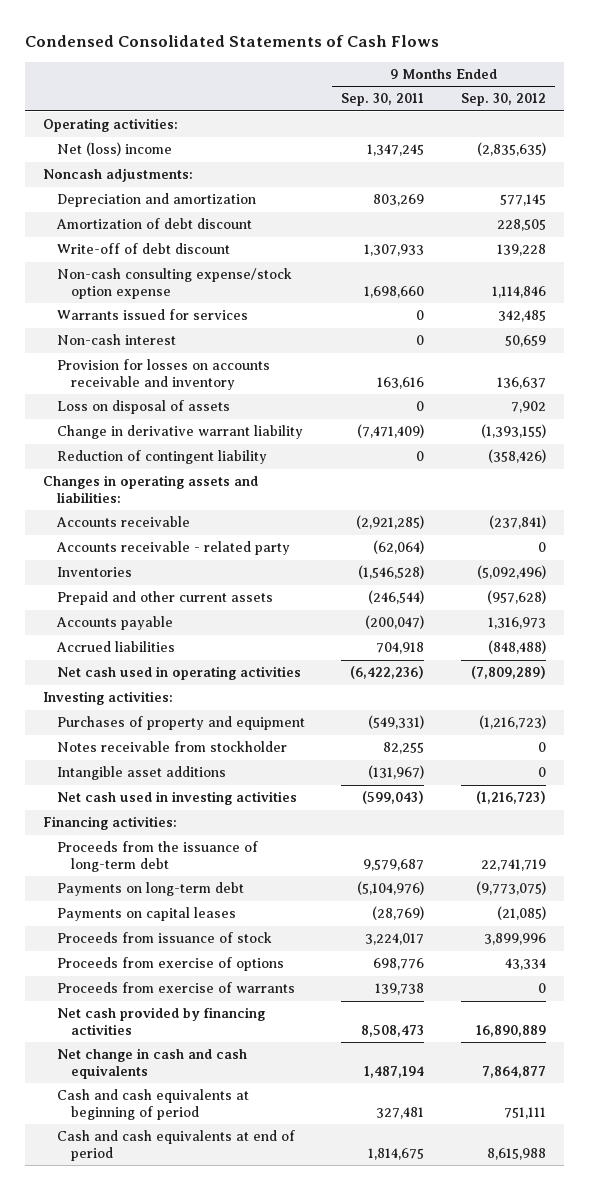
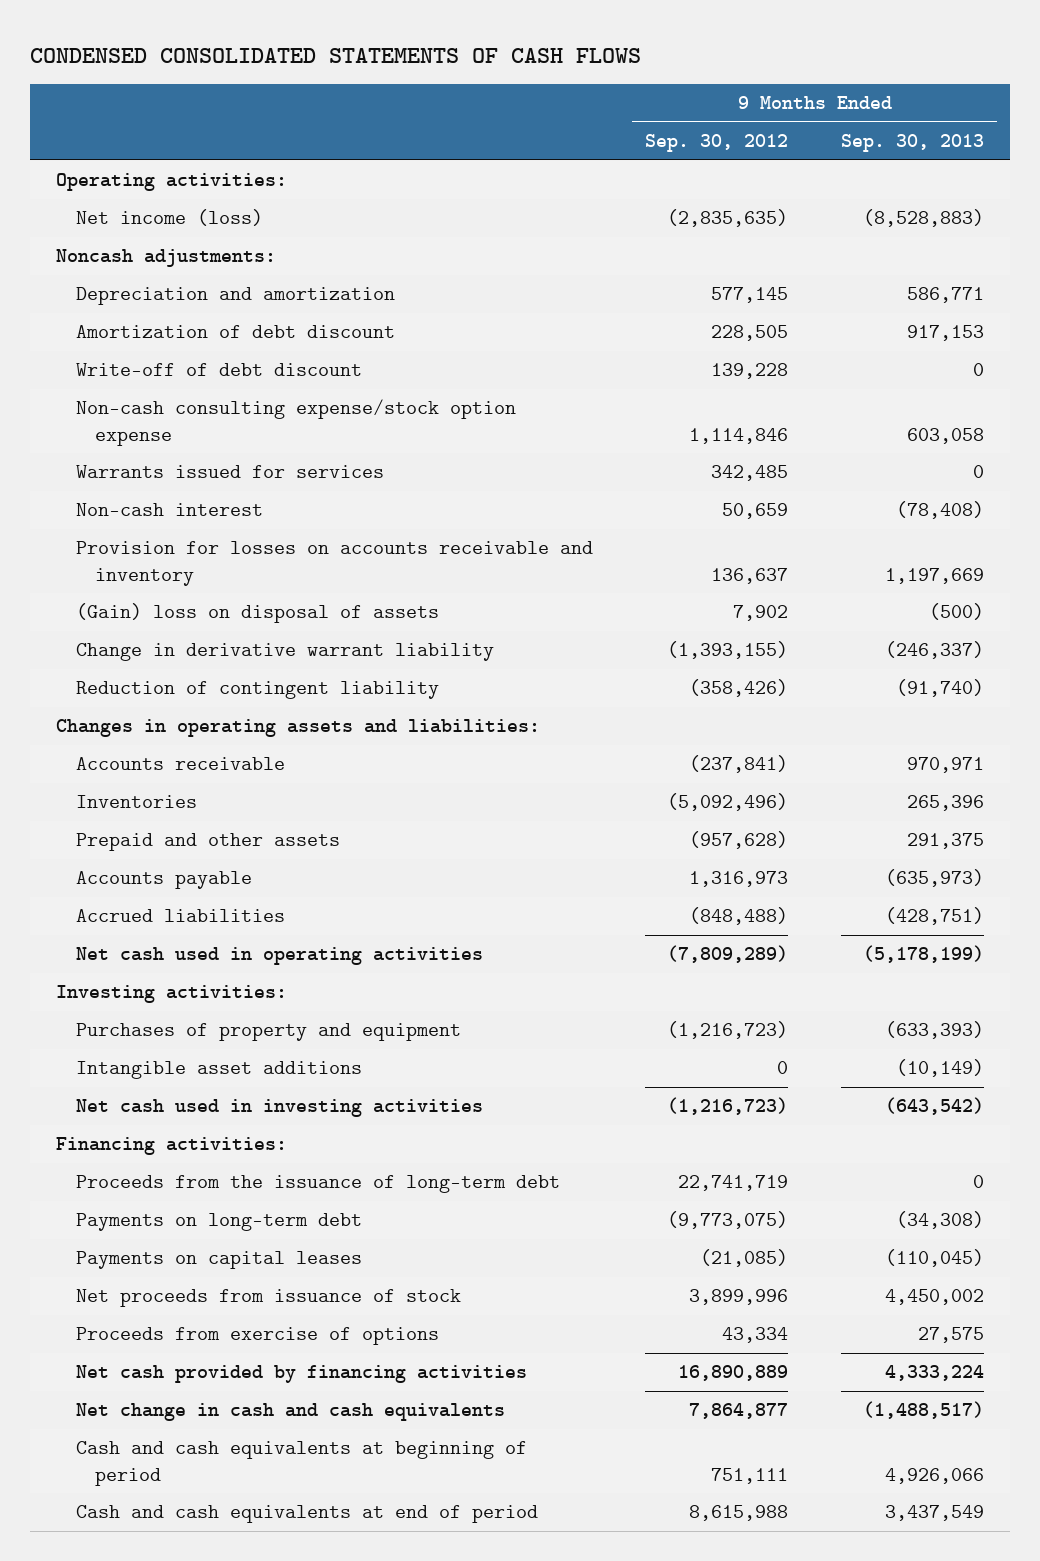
[25,35,440,48] Condensed Consolidated Statements of Cash Flows -> [29,47,641,63] CONDENSED CONSOLIDATED STATEMENTS OF CASH FLOWS
[341,93,425,107] Sep. 30, 2011 -> none
none -> [841,134,985,153] Sep. 30, 2013
[57,142,173,157] Net (loss) income -> [75,209,263,227] Net income (loss)
[57,400,231,415] Loss on disposal of assets -> [75,603,439,624] (Gain) loss on disposal of assets
[56,541,291,556] Accounts receivable - related party -> none
[57,591,274,606] Prepaid and other current assets -> [75,833,340,852] Prepaid and other assets
[57,741,288,753] Notes receivable from stockholder -> none
[57,932,273,944] Proceeds from issuance of stock -> [75,1289,461,1308] Net proceeds from issuance of stock
[57,982,296,994] Proceeds from exercise of warrants -> none

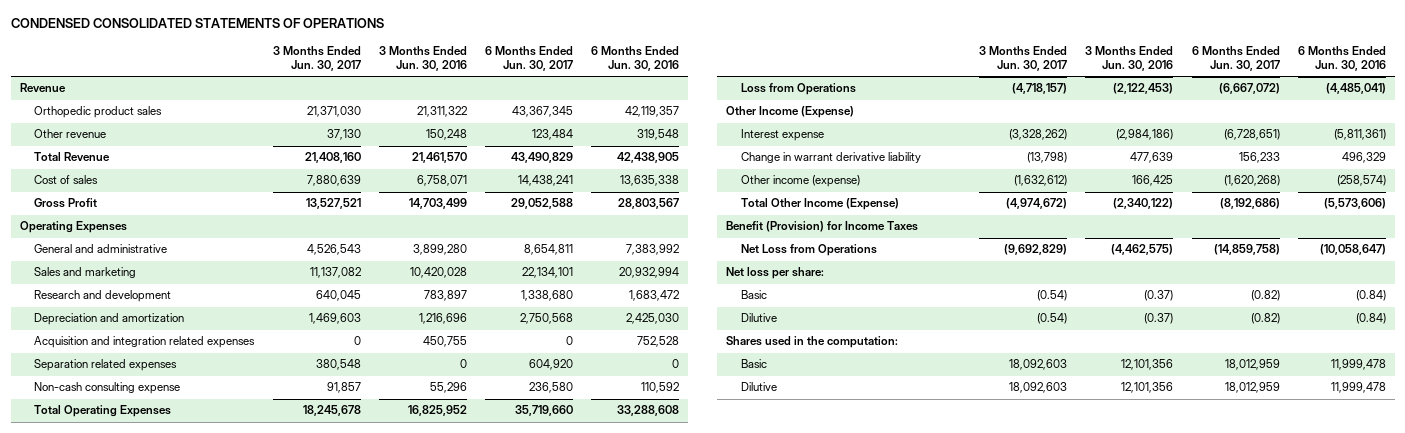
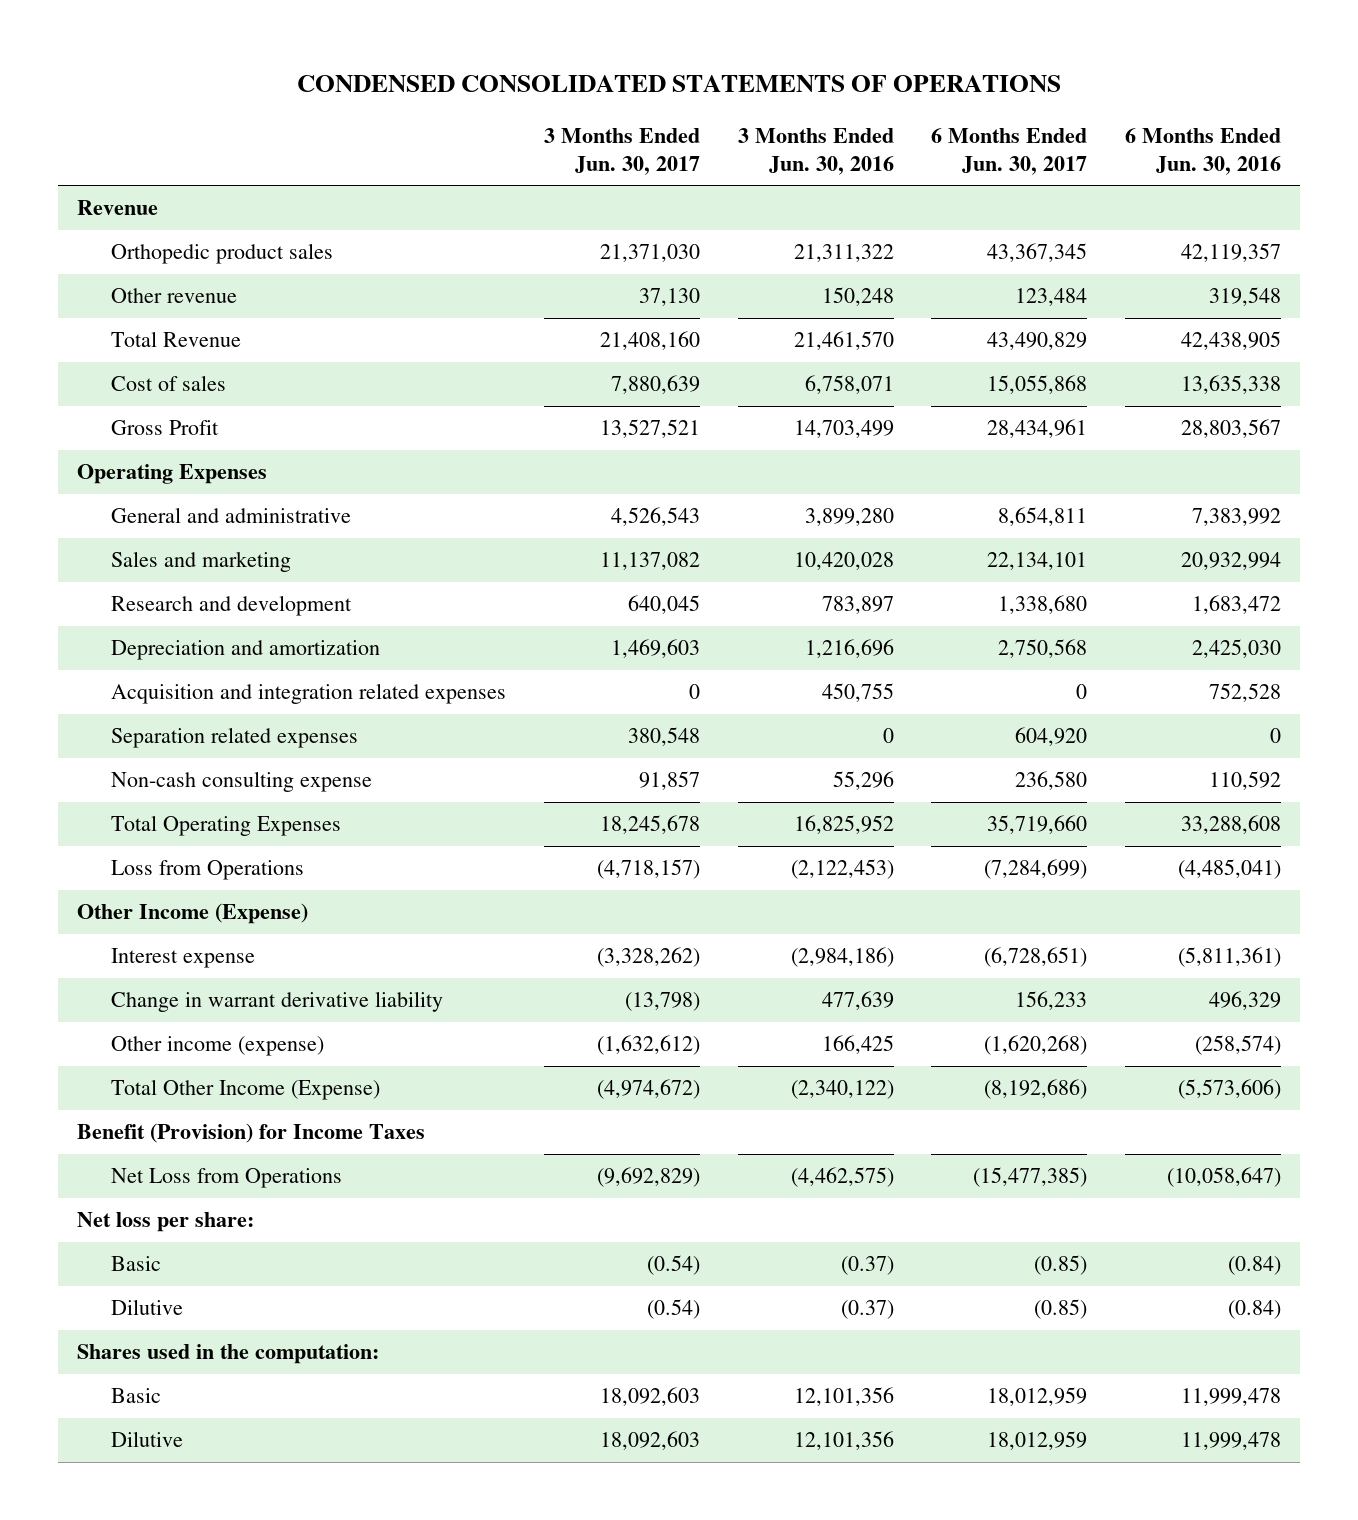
[518,175,574,187] 14,438,241 -> [987,375,1088,395] 15,055,868
[511,198,574,210] 29,052,588 -> [987,419,1088,439] 28,434,961
[1218,83,1280,95] (6,667,072) -> [984,859,1088,880] (7,284,699)
[1213,244,1280,256] (14,859,758) -> [973,1167,1088,1188] (15,477,385)
[1250,290,1280,302] (0.82) -> [1034,1255,1088,1276] (0.85)
[1250,313,1280,325] (0.82) -> [1034,1299,1088,1320] (0.85)

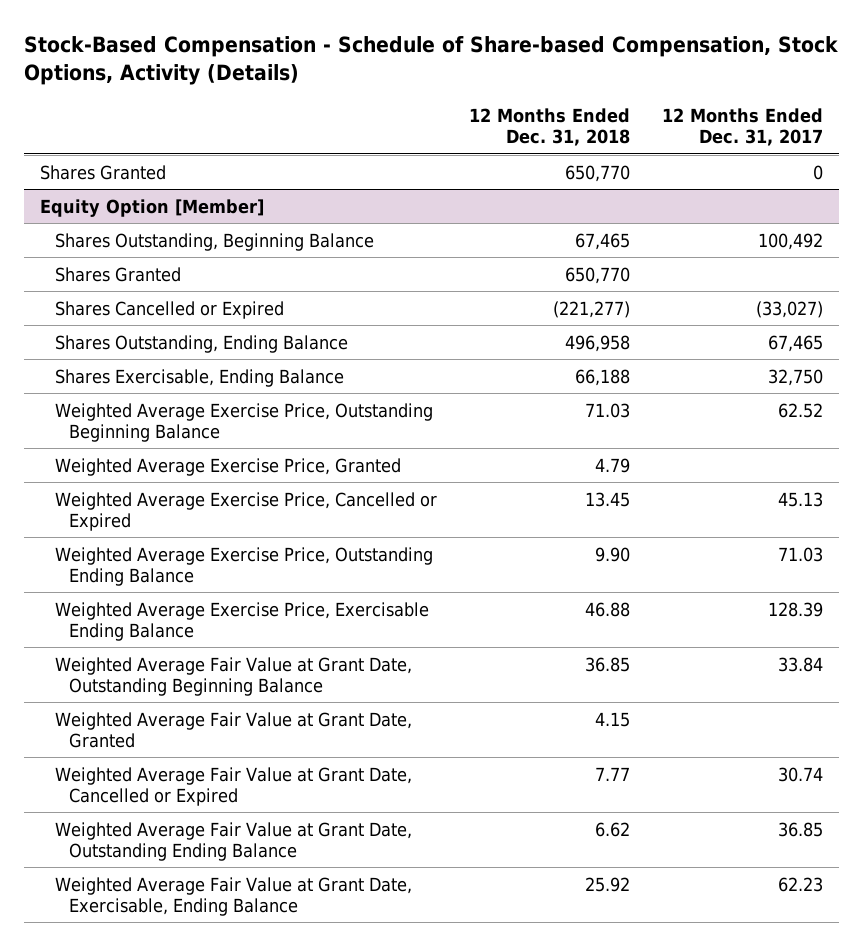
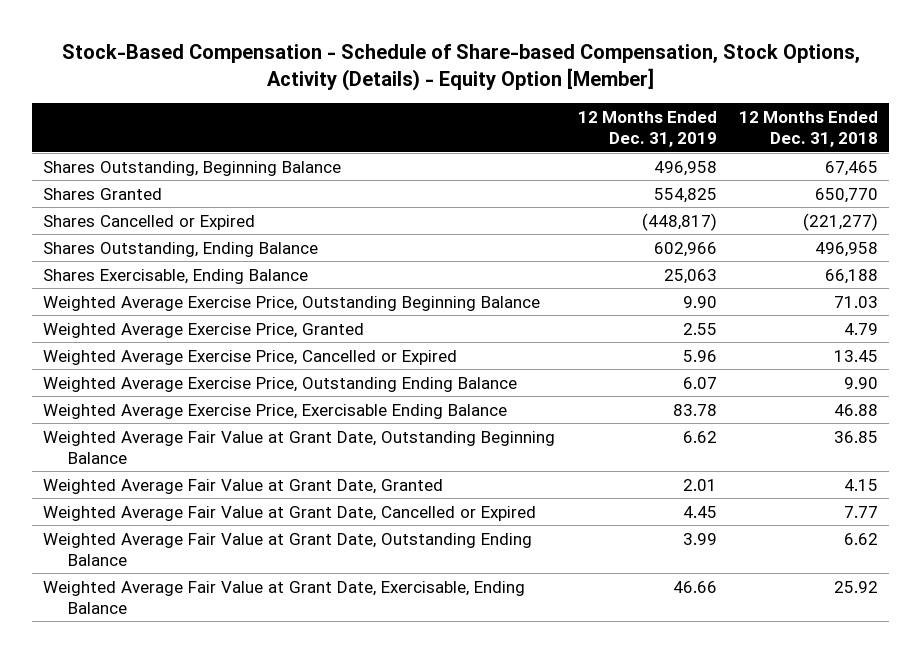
[24,36,839,86] Stock-Based Compensation - Schedule of Share-based Compensation, Stock Options, Activity (Details) -> [61,44,860,91] Stock-Based Compensation - Schedule of Share-based Compensation, Stock Options, Activity (Details) - Equity Option [Member]
[661,107,823,146] 12 Months Ended Dec. 31, 2017 -> none
none -> [577,110,717,147] 12 Months Ended Dec. 31, 2019
[40,164,167,180] Shares Granted -> none
[40,198,265,217] Equity Option [Member] -> none

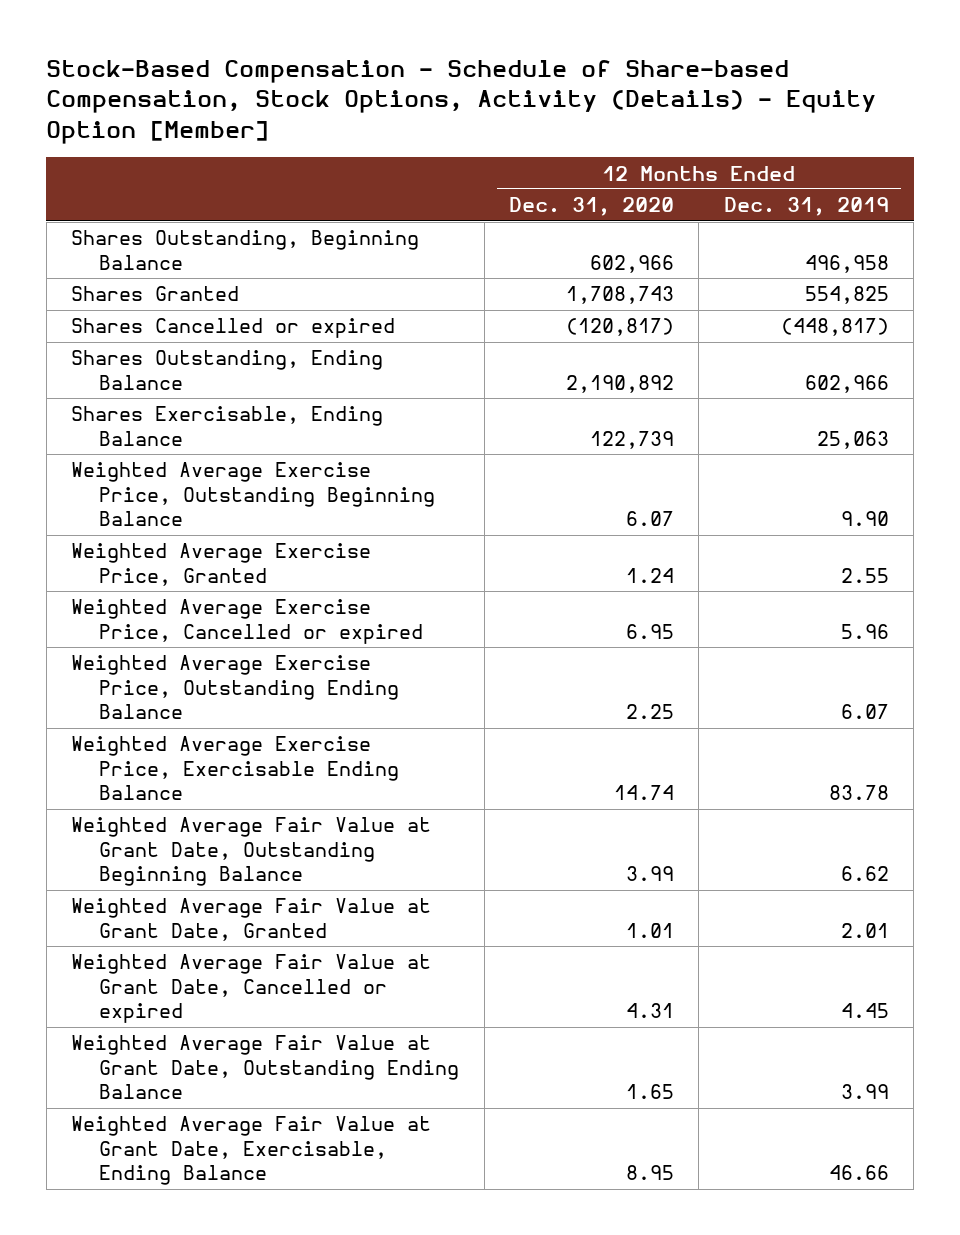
[738,110,878,147] 12 Months Ended Dec. 31, 2018 -> none
none -> [509,197,675,217] Dec. 31, 2020
[43,214,256,230] Shares Cancelled or Expired -> [70,318,395,339] Shares Cancelled or expired
[43,349,458,365] Weighted Average Exercise Price, Cancelled or Expired -> [70,599,424,644] Weighted Average Exercise Price, Cancelled or expired
[43,505,537,521] Weighted Average Fair Value at Grant Date, Cancelled or Expired -> [70,954,431,1024] Weighted Average Fair Value at Grant Date, Cancelled or expired

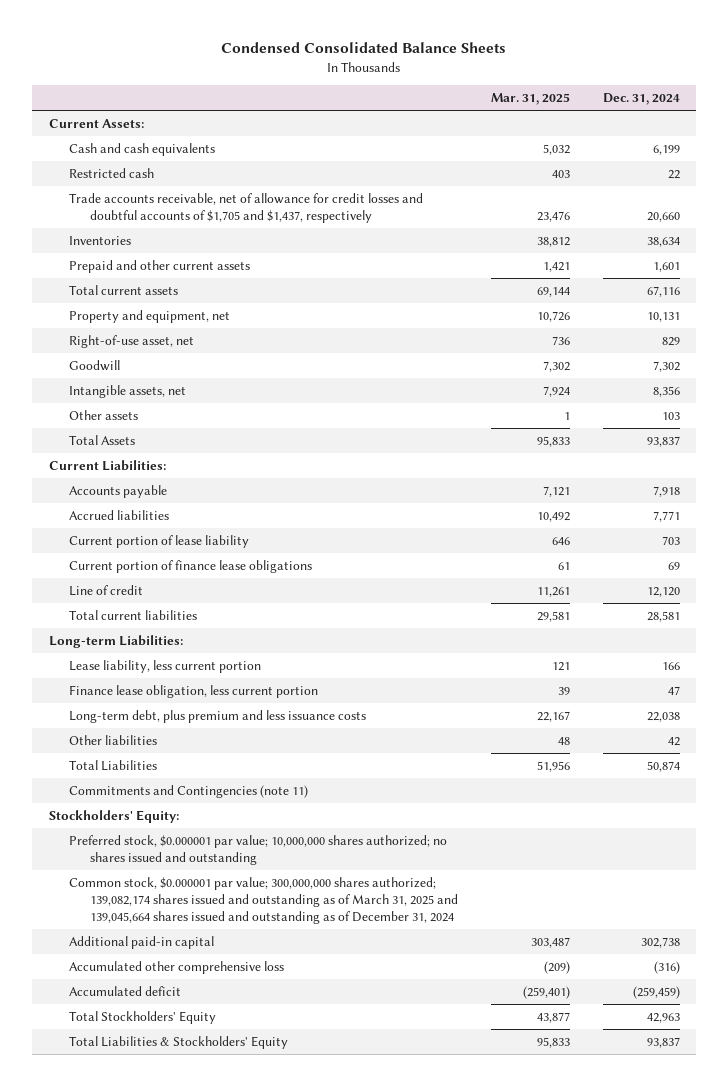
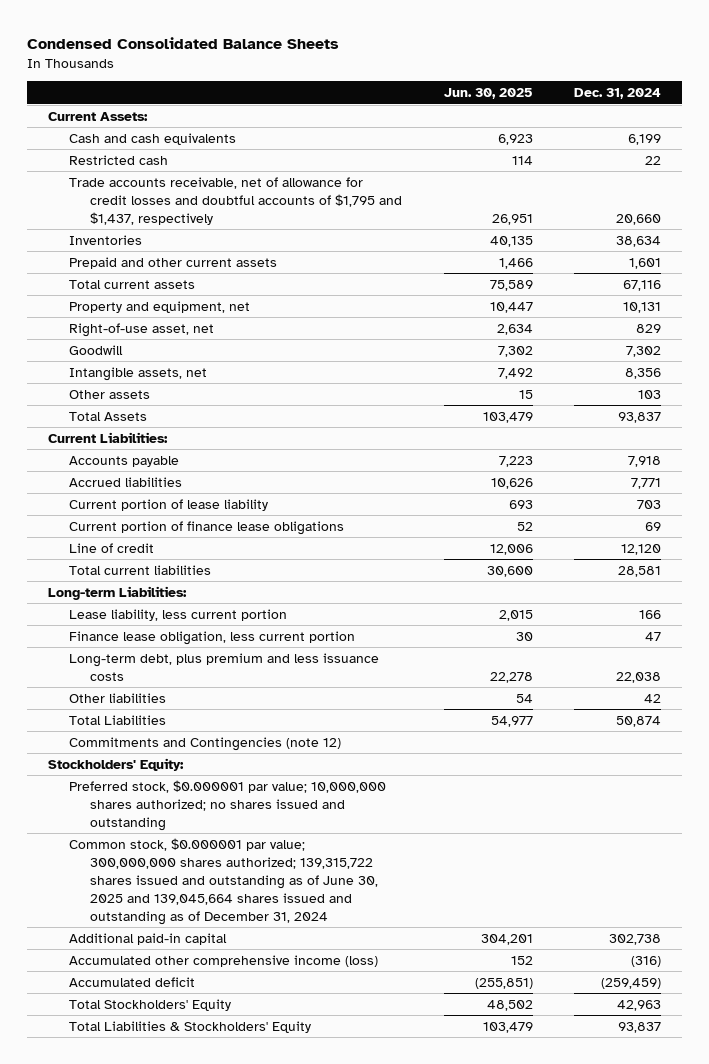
[491,93,571,106] Mar. 31, 2025 -> none
none -> [443,88,533,100] Jun. 30, 2025
[69,193,424,224] Trade accounts receivable, net of allowance for credit losses and doubtful accounts of $1,705 and $1,437, respectively -> [69,176,403,225] Trade accounts receivable, net of allowance for credit losses and doubtful accounts of $1,795 and $1,437, respectively
[69,785,309,799] Commitments and Contingencies (note 11) -> [69,736,342,751] Commitments and Contingencies (note 12)
[69,877,459,925] Common stock, $0.000001 par value; 300,000,000 shares authorized; 139,082,174 shares issued and outstanding as of March 31, 2025 and 139,045,664 shares issued and outstanding as of December 31, 2024 -> [69,837,379,925] Common stock, $0.000001 par value; 300,000,000 shares authorized; 139,315,722 shares issued and outstanding as of June 30, 2025 and 139,045,664 shares issued and outstanding as of December 31, 2024
[69,961,285,975] Accumulated other comprehensive loss -> [69,954,379,967] Accumulated other comprehensive income (loss)

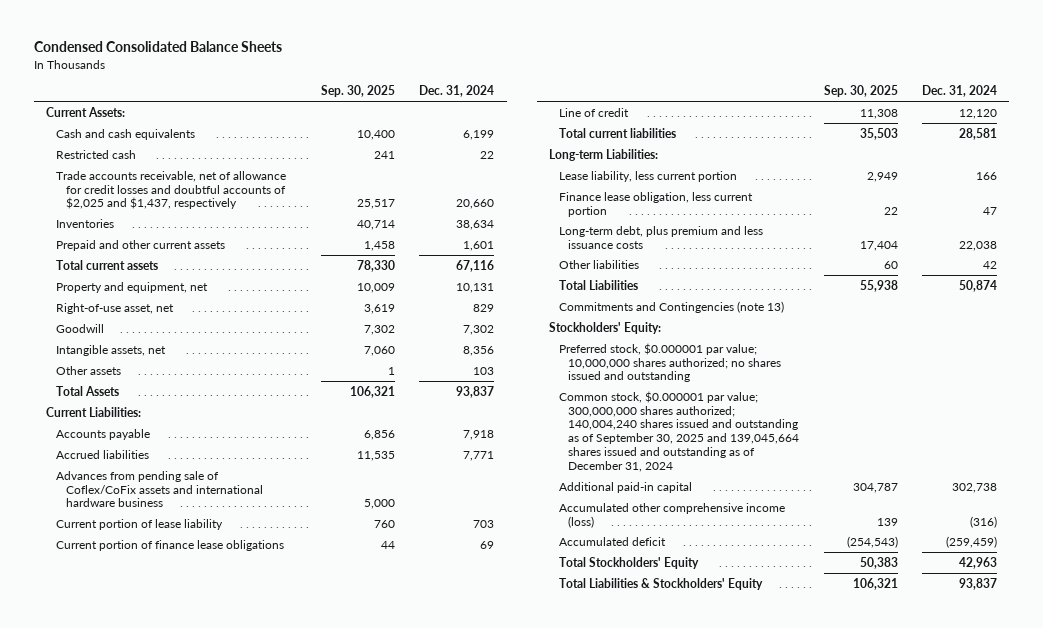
[443,88,533,100] Jun. 30, 2025 -> none
none -> [320,85,395,98] Sep. 30, 2025
[69,176,403,225] Trade accounts receivable, net of allowance for credit losses and doubtful accounts of $1,795 and $1,437, respectively -> [55,170,286,210] Trade accounts receivable, net of allowance for credit losses and doubtful accounts of $2,025 and $1,437, respectively
none -> [55,470,263,508] Advances from pending sale of Coflex/CoFix assets and international hardware business
[69,736,342,751] Commitments and Contingencies (note 12) -> [558,300,784,313] Commitments and Contingencies (note 13)
[69,837,379,925] Common stock, $0.000001 par value; 300,000,000 shares authorized; 139,315,722 shares issued and outstanding as of June 30, 2025 and 139,045,664 shares issued and outstanding as of December 31, 2024 -> [558,390,800,473] Common stock, $0.000001 par value; 300,000,000 shares authorized; 140,004,240 shares issued and outstanding as of September 30, 2025 and 139,045,664 shares issued and outstanding as of December 31, 2024

